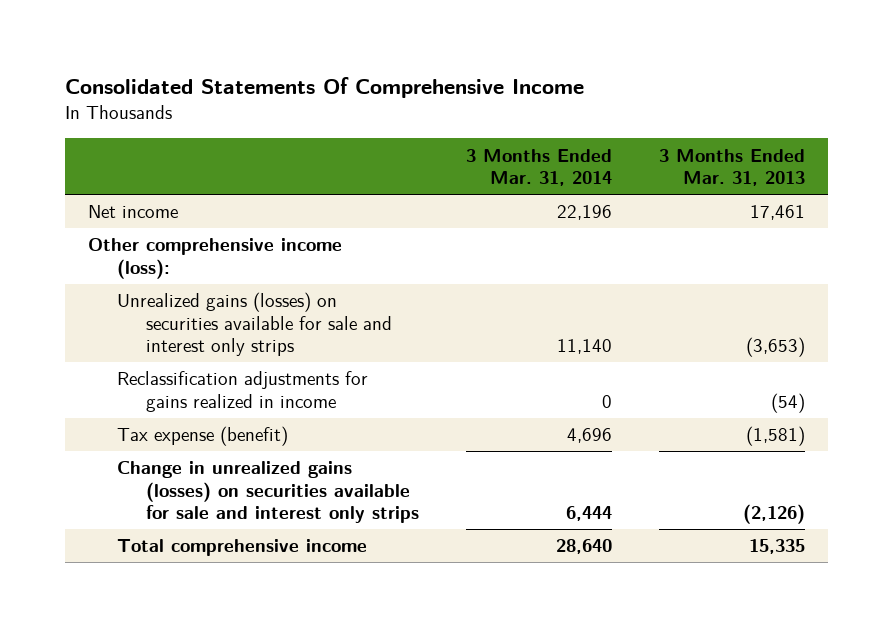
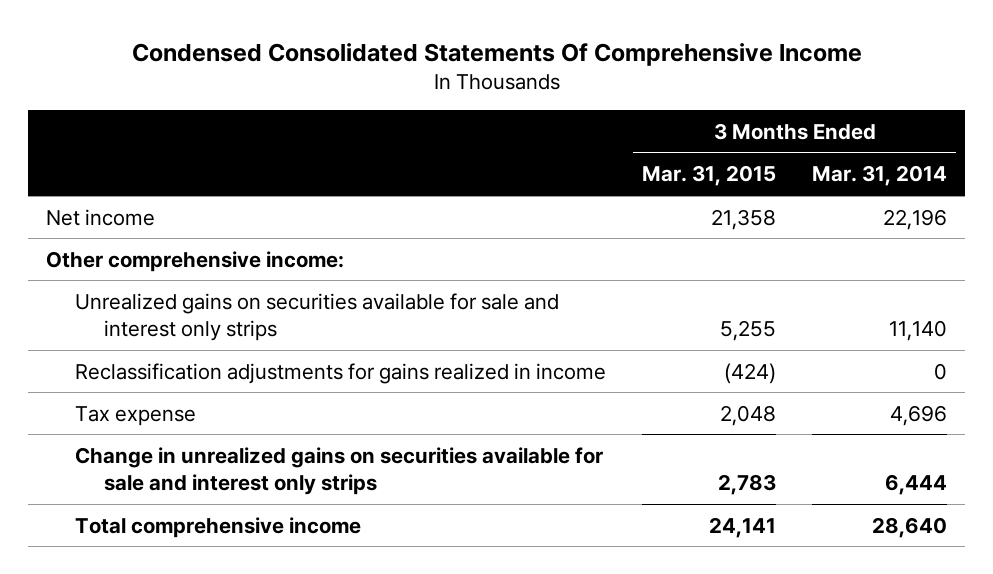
[64,76,584,98] Consolidated Statements Of Comprehensive Income -> [131,42,862,66] Condensed Consolidated Statements Of Comprehensive Income
[658,148,805,187] 3 Months Ended Mar. 31, 2013 -> none
none -> [642,165,777,187] Mar. 31, 2015
[88,238,343,279] Other comprehensive income (loss): -> [46,250,345,272] Other comprehensive income:
[116,292,392,357] Unrealized gains (losses) on securities available for sale and interest only strips -> [75,292,560,341] Unrealized gains on securities available for sale and interest only strips
[116,426,288,447] Tax expense (benefit) -> [75,405,197,426] Tax expense
[116,461,419,524] Change in unrealized gains (losses) on securities available for sale and interest only strips -> [75,446,604,495] Change in unrealized gains on securities available for sale and interest only strips

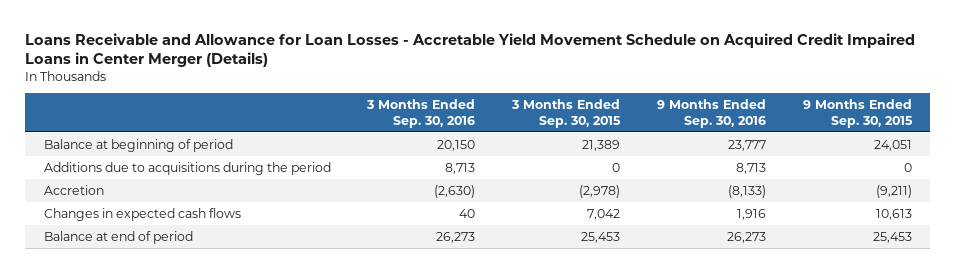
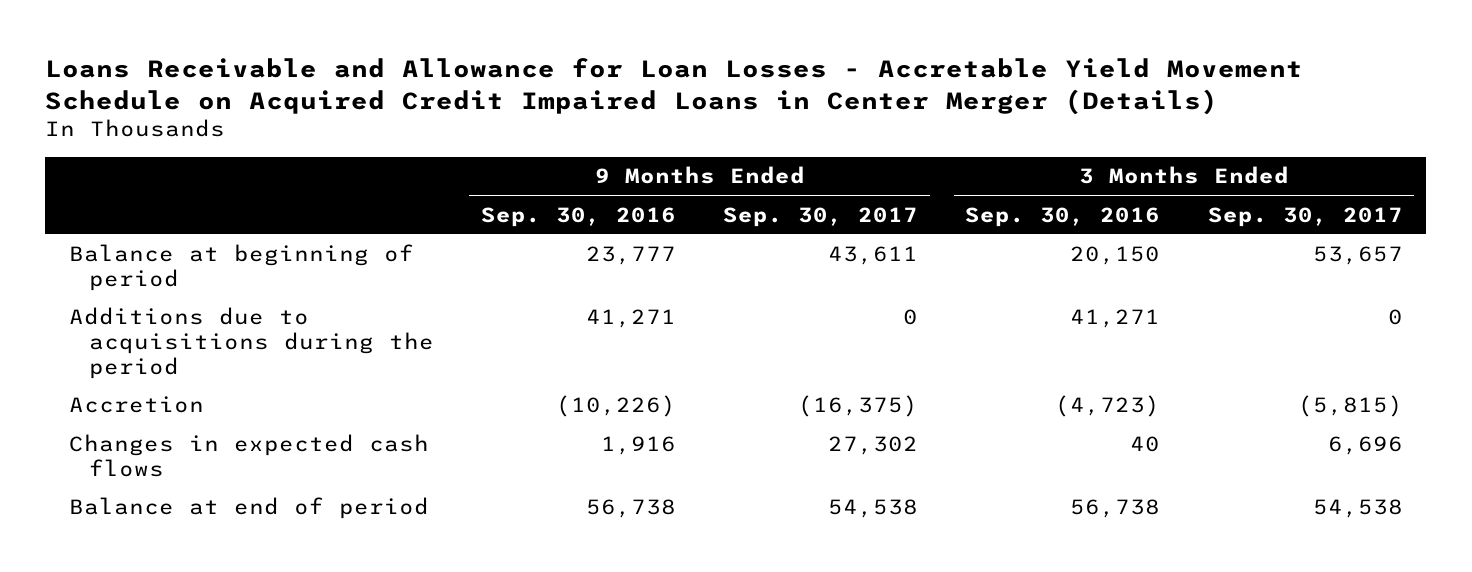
[511,99,622,128] 3 Months Ended Sep. 30, 2015 -> none
[802,99,913,128] 9 Months Ended Sep. 30, 2015 -> none
none -> [723,206,919,227] Sep. 30, 2017
none -> [1207,206,1403,227] Sep. 30, 2017
[445,162,476,174] 8,713 -> [1070,309,1161,329] 41,271
[736,162,767,174] 8,713 -> [586,309,677,329] 41,271
[434,184,476,198] (2,630) -> [1055,395,1161,418] (4,723)
[728,184,767,198] (8,133) -> [556,395,677,418] (10,226)
[436,231,476,243] 26,273 -> [1070,499,1161,519] 56,738
[727,231,767,243] 26,273 -> [586,499,677,519] 56,738

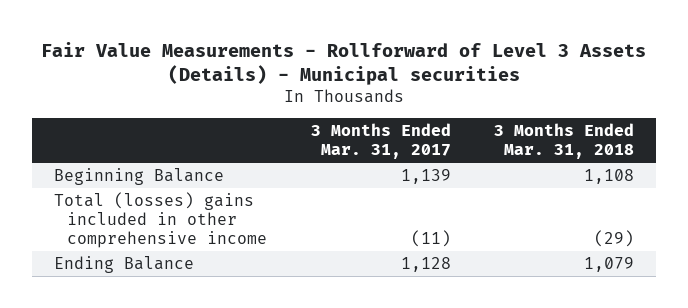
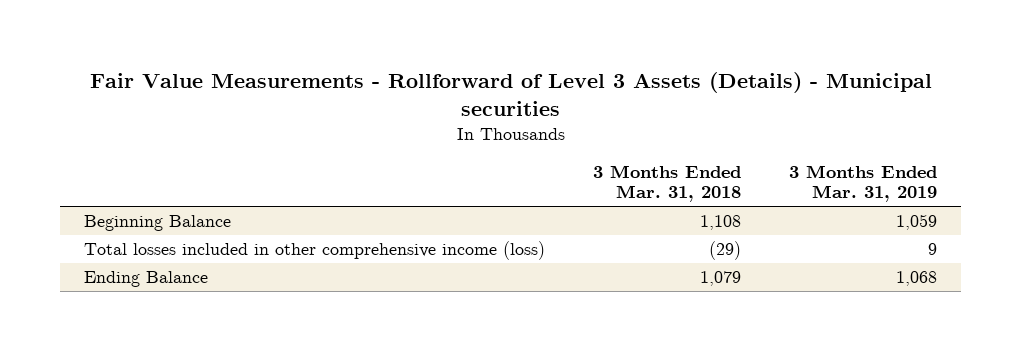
[310,123,451,160] 3 Months Ended Mar. 31, 2017 -> none
none -> [788,164,937,203] 3 Months Ended Mar. 31, 2019
[53,192,268,248] Total (losses) gains included in other comprehensive income -> [84,241,546,261] Total losses included in other comprehensive income (loss)

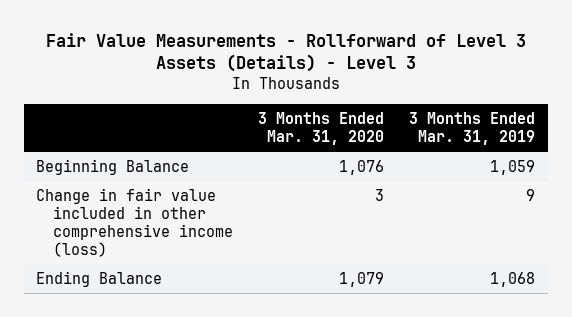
[89,71,932,116] Fair Value Measurements - Rollforward of Level 3 Assets (Details) - Municipal securities -> [45,32,526,73] Fair Value Measurements - Rollforward of Level 3 Assets (Details) - Level 3
[593,164,742,203] 3 Months Ended Mar. 31, 2018 -> none
none -> [258,111,385,145] 3 Months Ended Mar. 31, 2020
[84,241,546,261] Total losses included in other comprehensive income (loss) -> [36,187,234,258] Change in fair value included in other comprehensive income (loss)

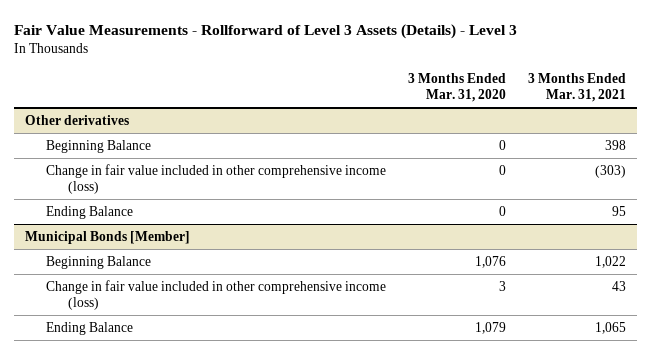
[409,111,536,145] 3 Months Ended Mar. 31, 2019 -> none
none -> [527,73,626,103] 3 Months Ended Mar. 31, 2021
none -> [24,114,129,125] Other derivatives
none -> [46,139,152,153] Beginning Balance
none -> [46,163,387,194] Change in fair value included in other comprehensive income (loss)
none -> [46,205,134,219] Ending Balance
none -> [24,230,190,244] Municipal Bonds [Member]

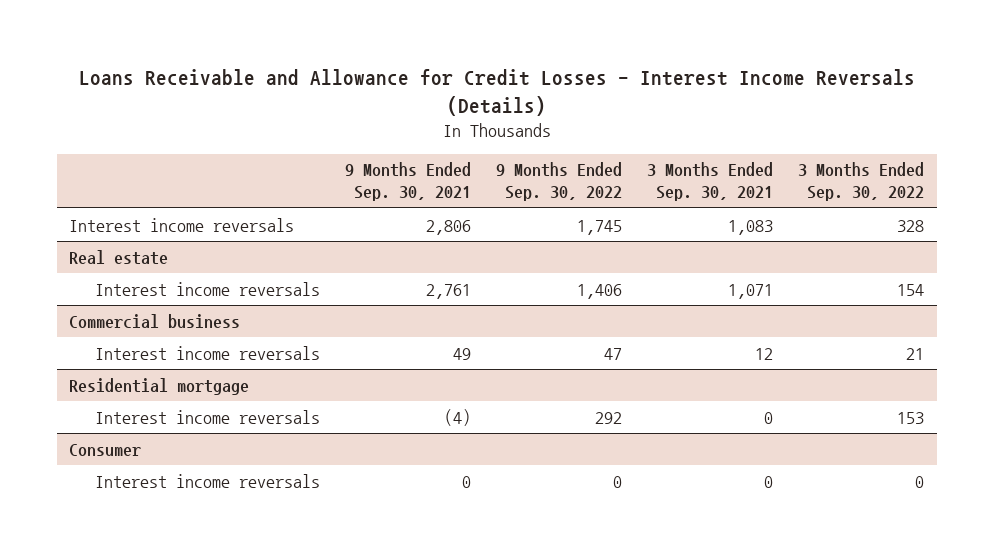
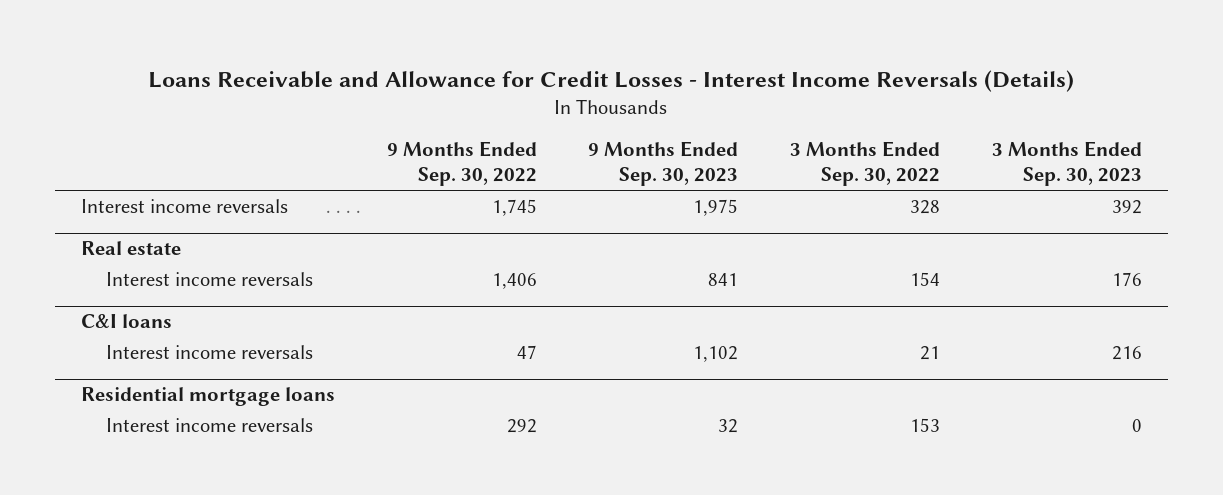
[345,162,472,202] 9 Months Ended Sep. 30, 2021 -> none
[647,162,774,202] 3 Months Ended Sep. 30, 2021 -> none
none -> [588,141,739,187] 9 Months Ended Sep. 30, 2023
none -> [991,141,1142,187] 3 Months Ended Sep. 30, 2023
[69,313,241,329] Commercial business -> [80,314,172,329] C&I loans
[69,377,250,395] Residential mortgage -> [80,387,335,407] Residential mortgage loans
[69,443,142,456] Consumer -> none
[95,473,321,488] Interest income reversals -> none

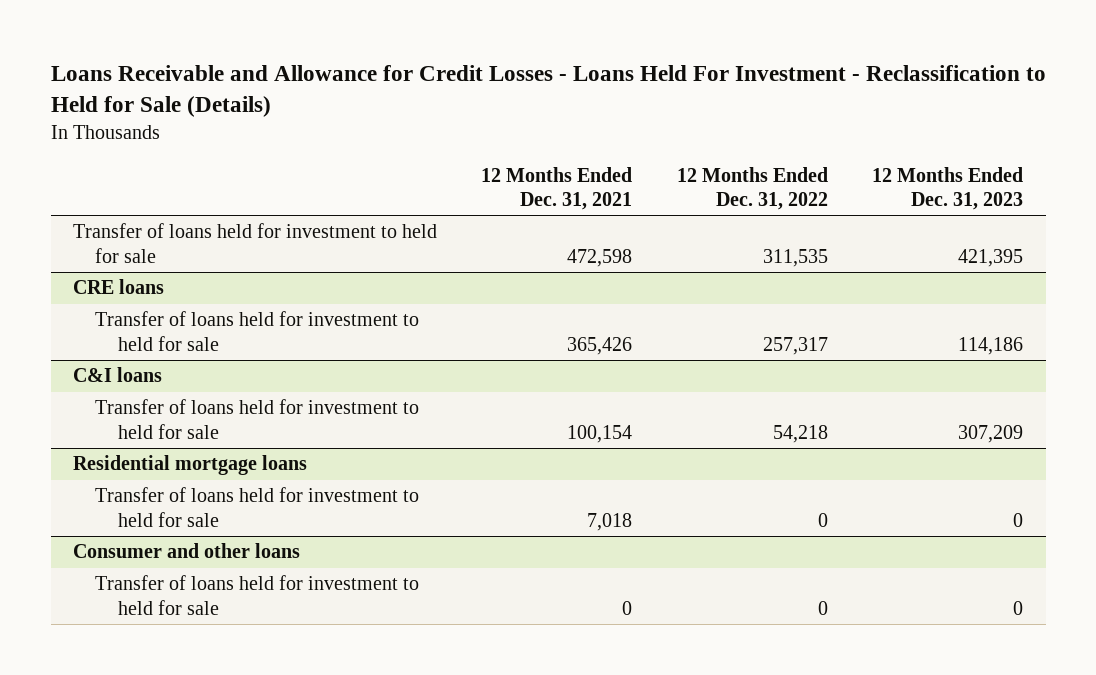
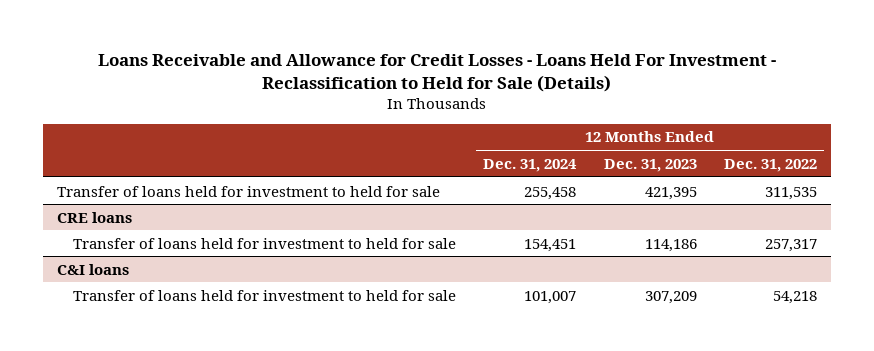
[481,166,633,210] 12 Months Ended Dec. 31, 2021 -> none
none -> [483,158,578,172] Dec. 31, 2024
[72,455,307,476] Residential mortgage loans -> none
[95,487,420,527] Transfer of loans held for investment to held for sale -> none
[72,543,300,559] Consumer and other loans -> none
[95,575,420,615] Transfer of loans held for investment to held for sale -> none

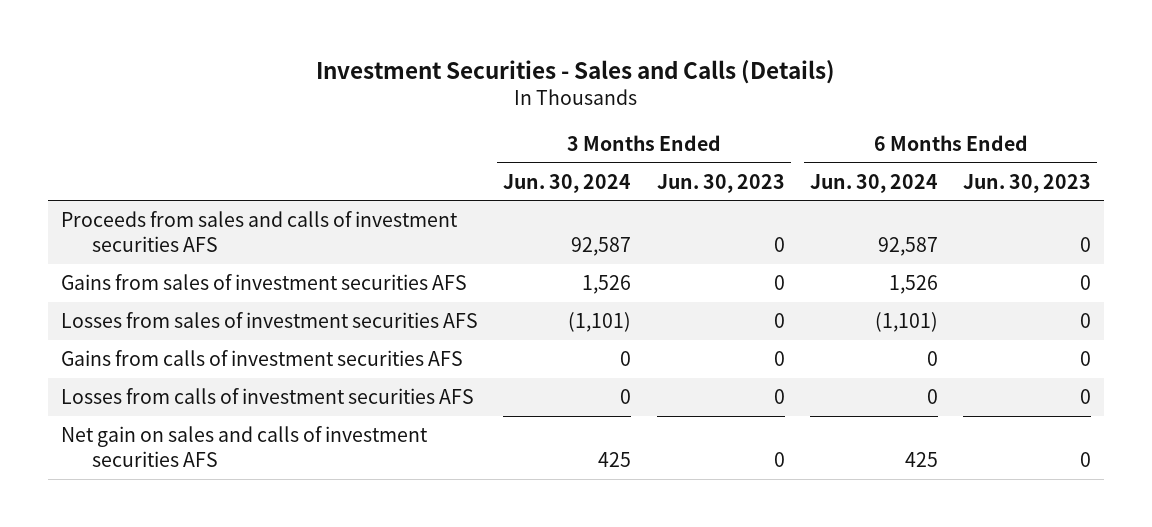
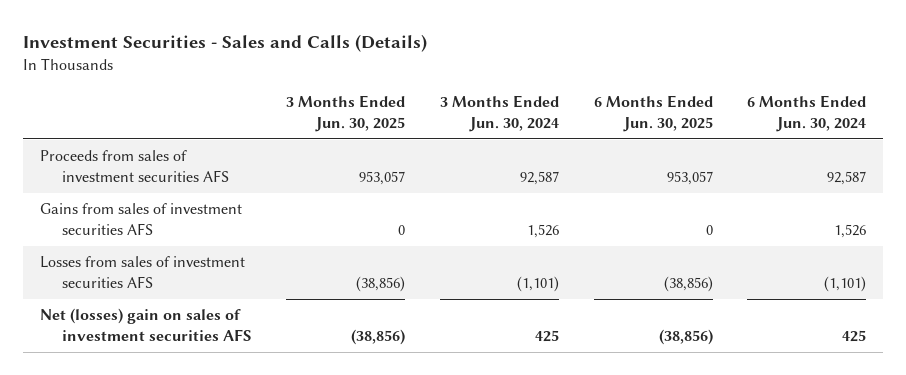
[656,173,785,193] Jun. 30, 2023 -> none
[963,173,1092,193] Jun. 30, 2023 -> none
none -> [286,95,406,132] 3 Months Ended Jun. 30, 2025
none -> [593,95,713,132] 6 Months Ended Jun. 30, 2025
[61,211,459,253] Proceeds from sales and calls of investment securities AFS -> [40,150,229,182] Proceeds from sales of investment securities AFS
[61,350,464,367] Gains from calls of investment securities AFS -> none
[61,388,475,405] Losses from calls of investment securities AFS -> none
[61,426,429,468] Net gain on sales and calls of investment securities AFS -> [40,308,252,341] Net (losses) gain on sales of investment securities AFS

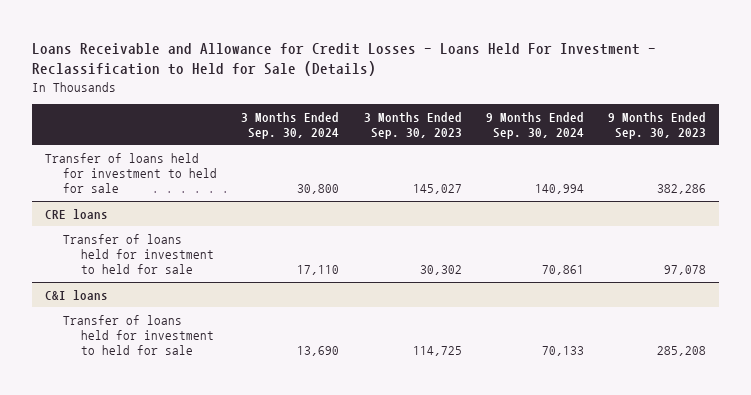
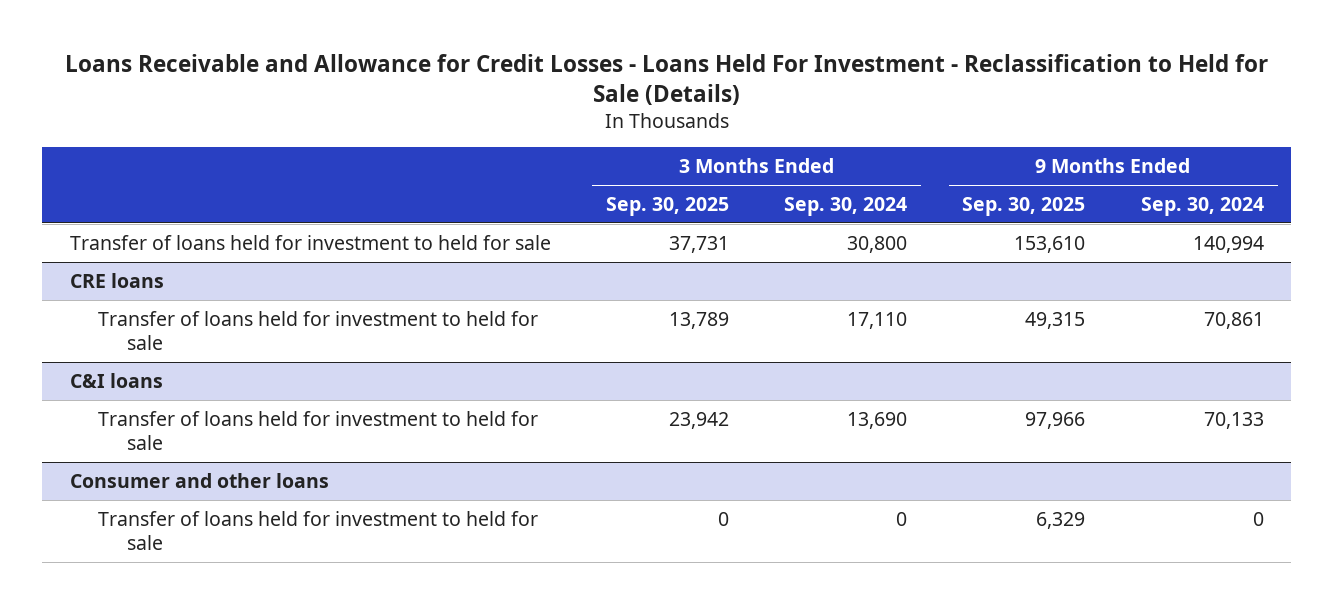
[363,111,462,140] 3 Months Ended Sep. 30, 2023 -> none
[608,111,707,140] 9 Months Ended Sep. 30, 2023 -> none
none -> [605,197,729,217] Sep. 30, 2025
none -> [962,197,1086,217] Sep. 30, 2025
none -> [69,472,329,488] Consumer and other loans
none -> [98,510,539,550] Transfer of loans held for investment to held for sale

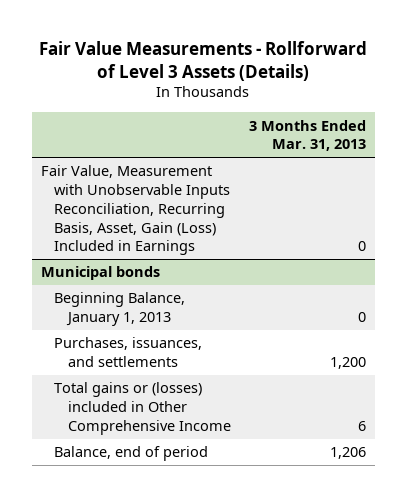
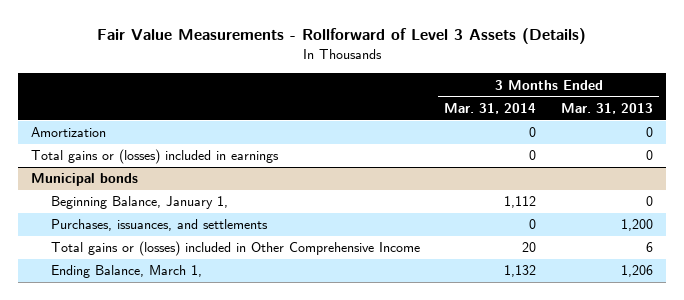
none -> [444,103,537,115] Mar. 31, 2014
none -> [30,127,106,138] Amortization
[40,165,231,256] Fair Value, Measurement with Unobservable Inputs Reconciliation, Recurring Basis, Asset, Gain (Loss) Included in Earnings -> [30,149,279,165] Total gains or (losses) included in earnings
[54,292,186,327] Beginning Balance, January 1, 2013 -> [50,196,228,210] Beginning Balance, January 1,
[54,446,209,462] Balance, end of period -> [50,265,202,279] Ending Balance, March 1,

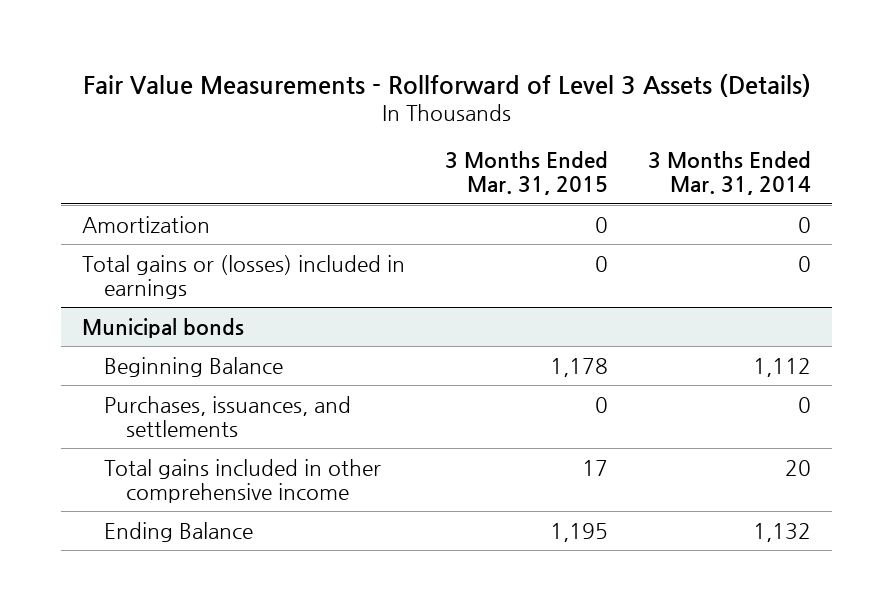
[561,103,654,115] Mar. 31, 2013 -> none
none -> [445,151,609,196] 3 Months Ended Mar. 31, 2015
[50,196,228,210] Beginning Balance, January 1, -> [103,356,283,377] Beginning Balance
[50,241,420,257] Total gains or (losses) included in Other Comprehensive Income -> [103,458,381,503] Total gains included in other comprehensive income
[50,265,202,279] Ending Balance, March 1, -> [103,521,253,542] Ending Balance

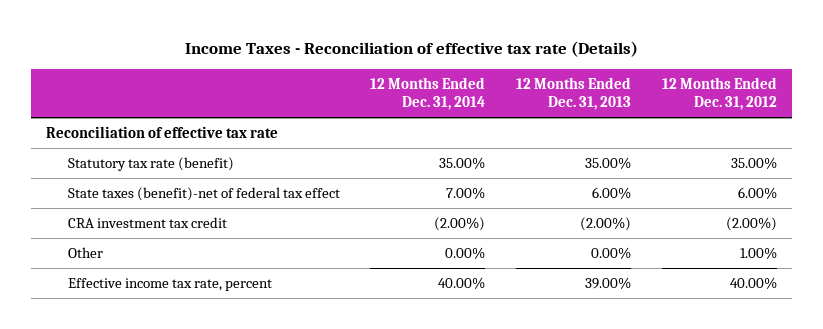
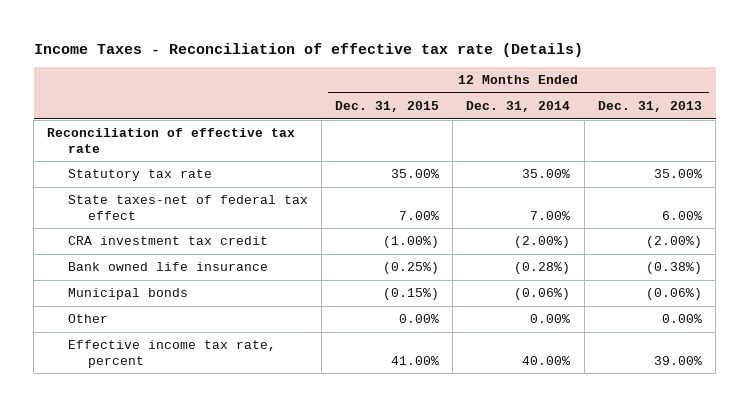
[661,77,777,111] 12 Months Ended Dec. 31, 2012 -> none
none -> [335,101,440,113] Dec. 31, 2015
[67,157,234,172] Statutory tax rate (benefit) -> [67,169,212,182] Statutory tax rate
[67,187,340,202] State taxes (benefit)-net of federal tax effect -> [67,195,308,220] State taxes-net of federal tax effect
none -> [67,262,268,272] Bank owned life insurance
none -> [67,288,188,301] Municipal bonds

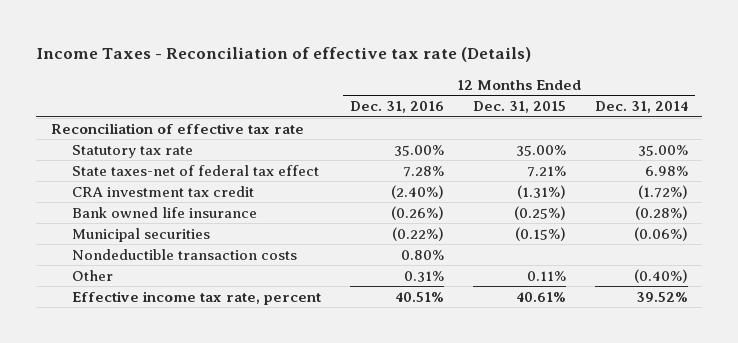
[597,101,702,113] Dec. 31, 2013 -> none
none -> [349,101,444,114] Dec. 31, 2016
[399,210,440,220] 7.00% -> [526,165,566,177] 7.21%
[530,210,571,220] 7.00% -> [644,165,688,176] 6.98%
[383,236,440,249] (1.00%) -> [516,184,566,199] (1.31%)
[514,236,571,249] (2.00%) -> [637,184,688,199] (1.72%)
[67,288,188,301] Municipal bonds -> [71,227,210,242] Municipal securities
none -> [71,248,297,260] Nondeductible transaction costs
[399,314,440,324] 0.00% -> [526,270,566,281] 0.11%
[530,314,571,324] 0.00% -> [633,268,688,283] (0.40%)
[391,355,440,365] 41.00% -> [515,291,566,302] 40.61%
[522,355,571,365] 40.00% -> [635,291,688,302] 39.52%

